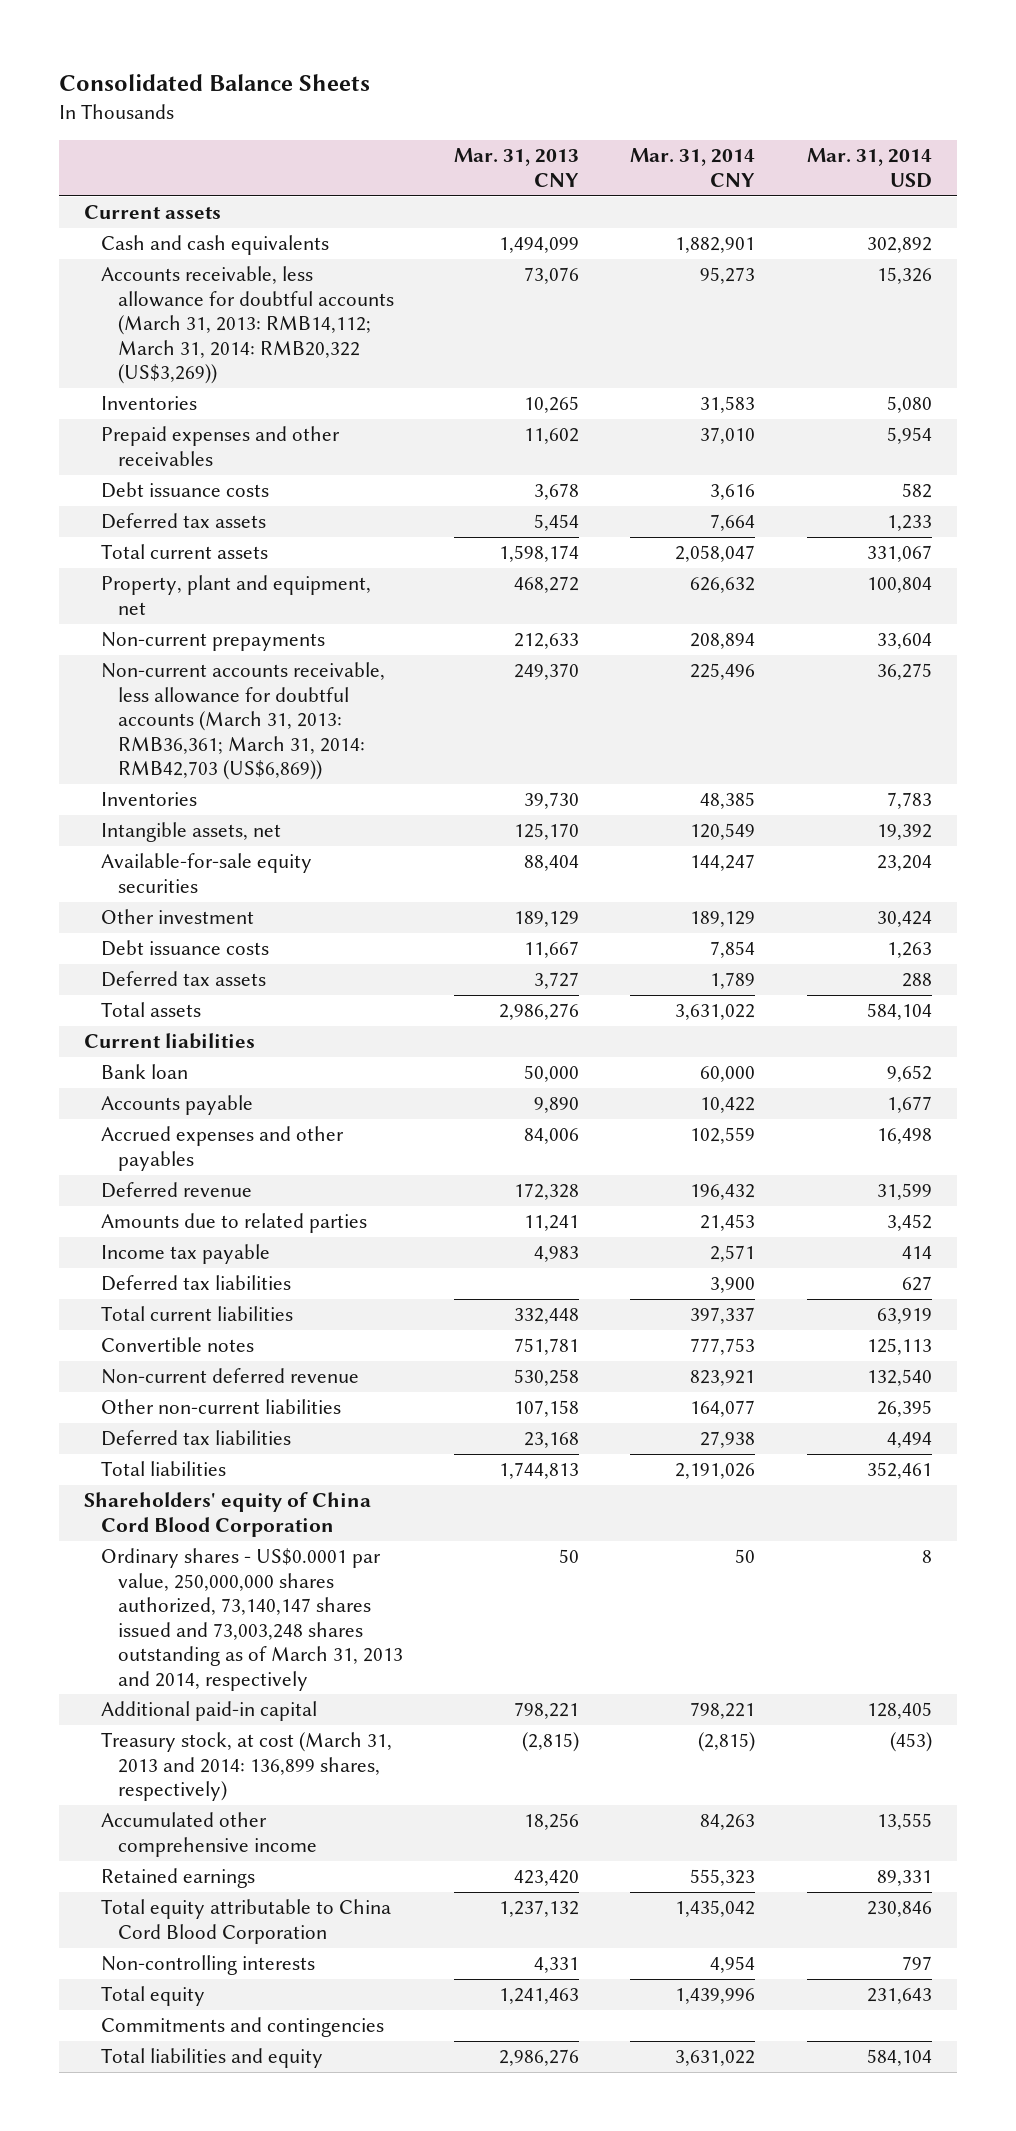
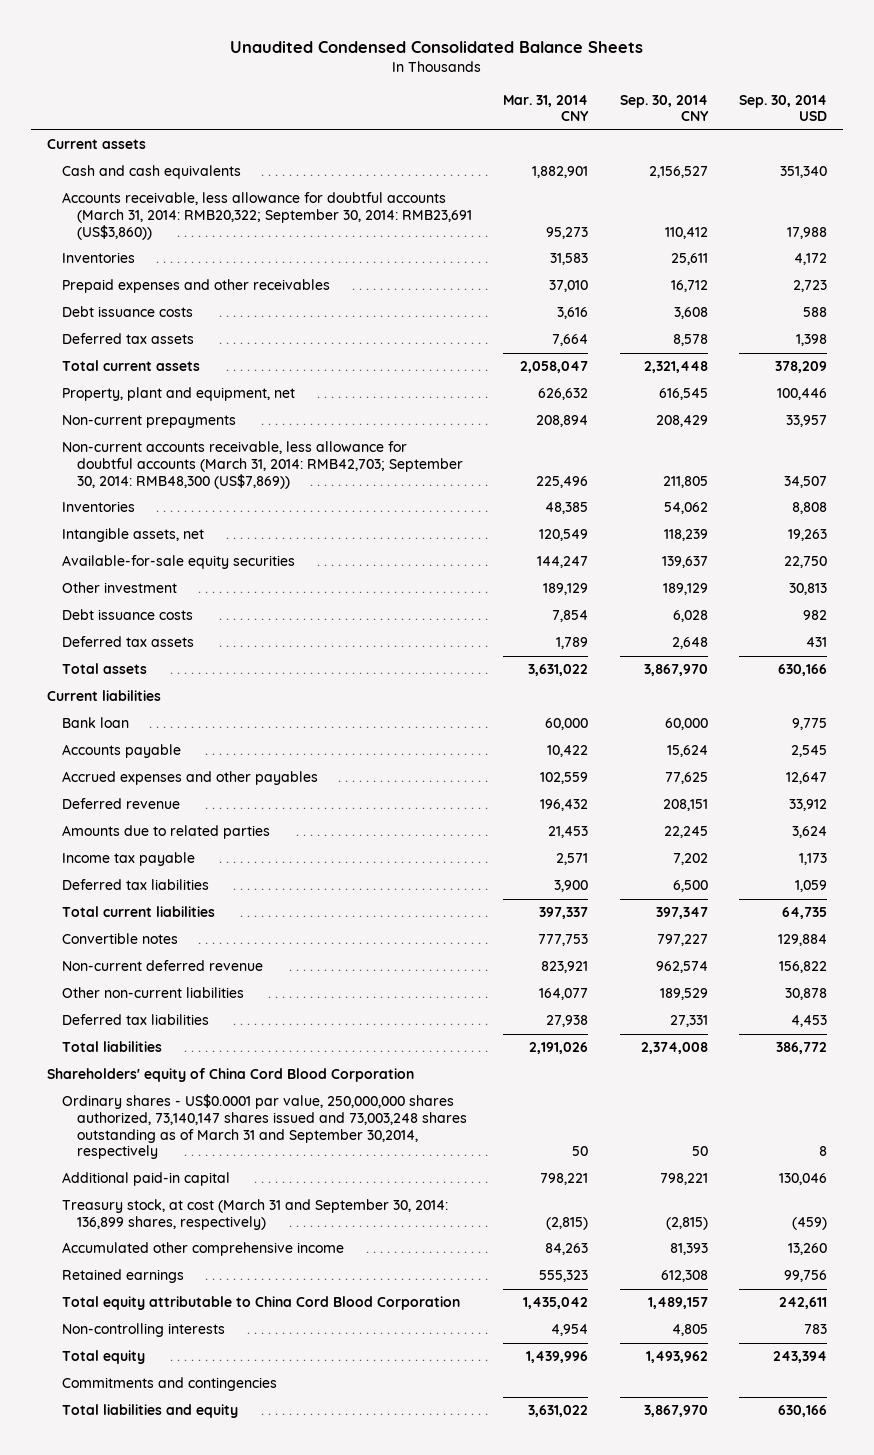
[58,73,370,91] Consolidated Balance Sheets -> [230,40,644,53] Unaudited Condensed Consolidated Balance Sheets
[454,148,580,187] Mar. 31, 2013 CNY -> none
[806,148,932,188] Mar. 31, 2014 USD -> none
none -> [619,94,709,122] Sep. 30, 2014 CNY
none -> [739,94,828,122] Sep. 30, 2014 USD
[101,266,395,385] Accounts receivable, less allowance for doubtful accounts (March 31, 2013: RMB14,112; March 31, 2014: RMB20,322 (US$3,269)) -> [61,192,473,240] Accounts receivable, less allowance for doubtful accounts (March 31, 2014: RMB20,322; September 30, 2014: RMB23,691 (US$3,860))
[101,662,386,781] Non-current accounts receivable, less allowance for doubtful accounts (March 31, 2013: RMB36,361; March 31, 2014: RMB42,703 (US$6,869)) -> [61,441,464,489] Non-current accounts receivable, less allowance for doubtful accounts (March 31, 2014: RMB42,703; September 30, 2014: RMB48,300 (US$7,869))
[101,1548,404,1691] Ordinary shares - US$0.0001 par value, 250,000,000 shares authorized, 73,140,147 shares issued and 73,003,248 shares outstanding as of March 31, 2013 and 2014, respectively -> [61,1094,468,1160] Ordinary shares - US$0.0001 par value, 250,000,000 shares authorized, 73,140,147 shares issued and 73,003,248 shares outstanding as of March 31 and September 30,2014, respectively
[101,1732,393,1802] Treasury stock, at cost (March 31, 2013 and 2014: 136,899 shares, respectively) -> [61,1199,448,1230] Treasury stock, at cost (March 31 and September 30, 2014: 136,899 shares, respectively)

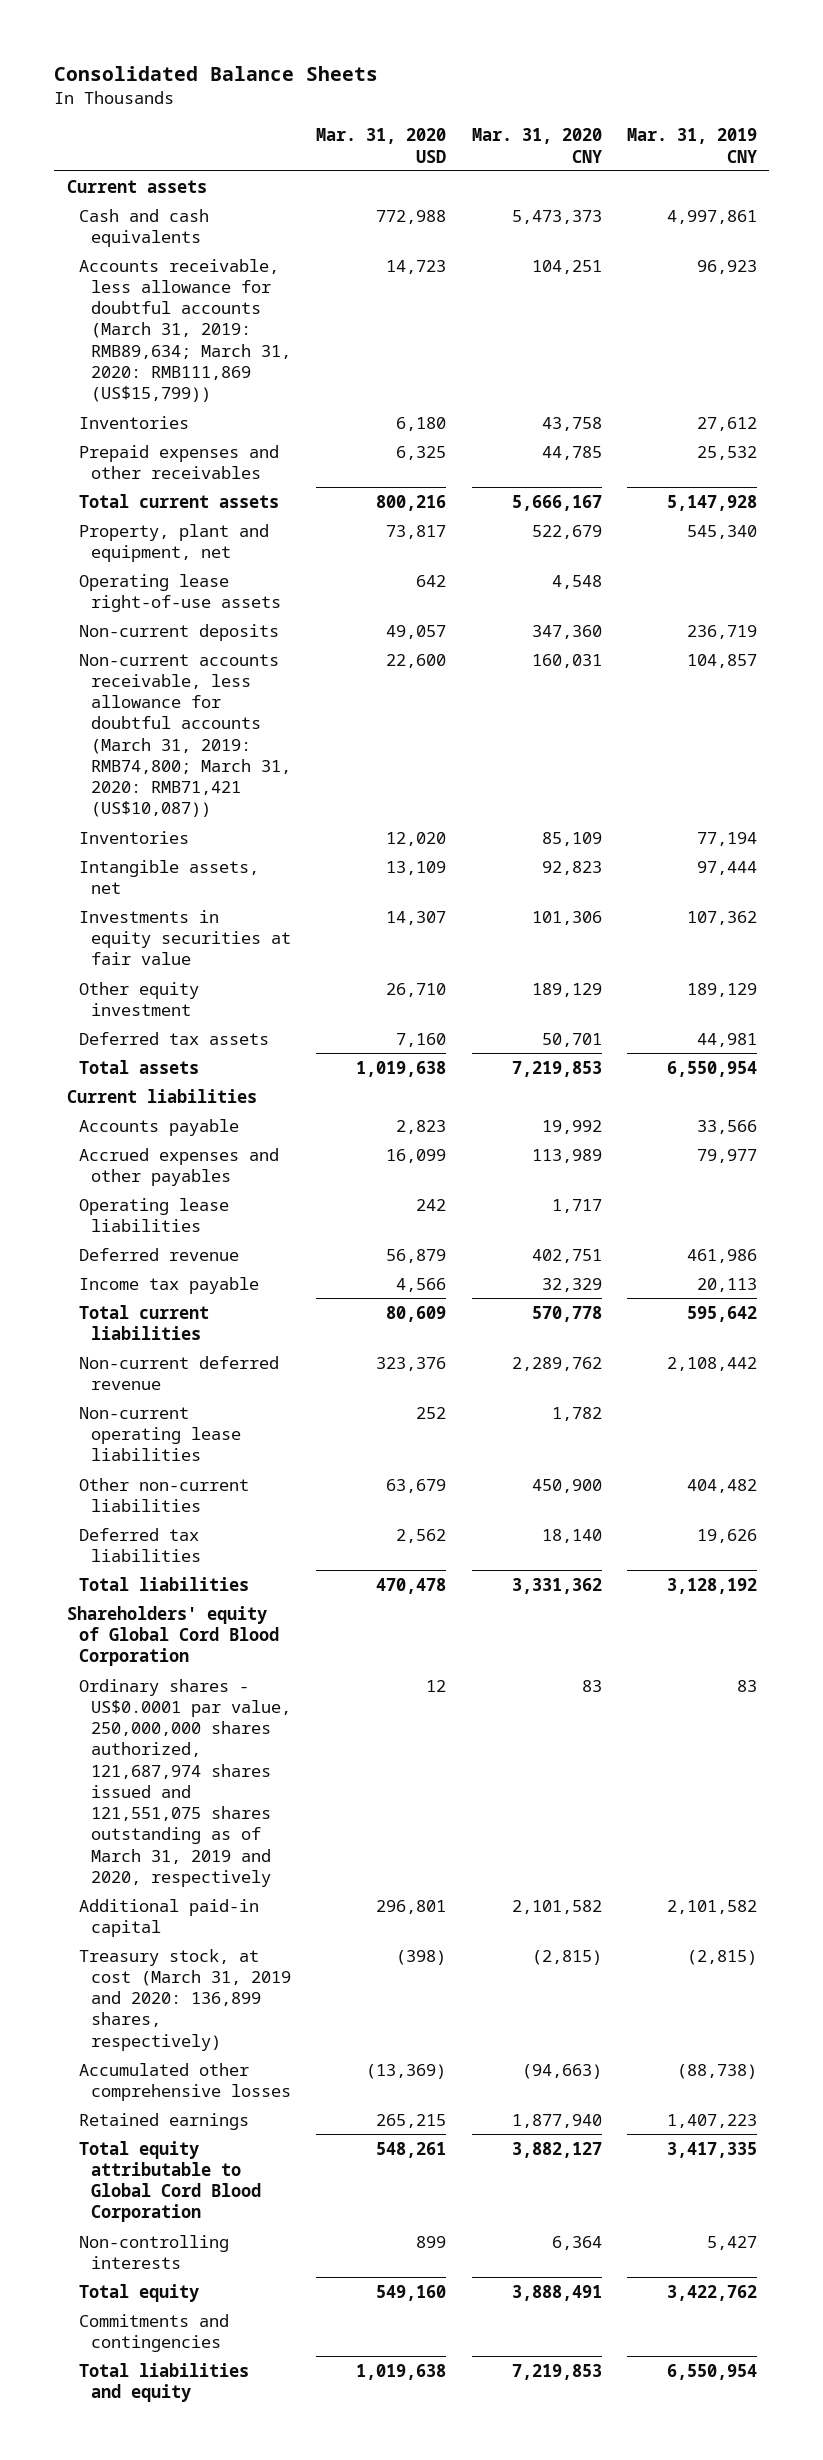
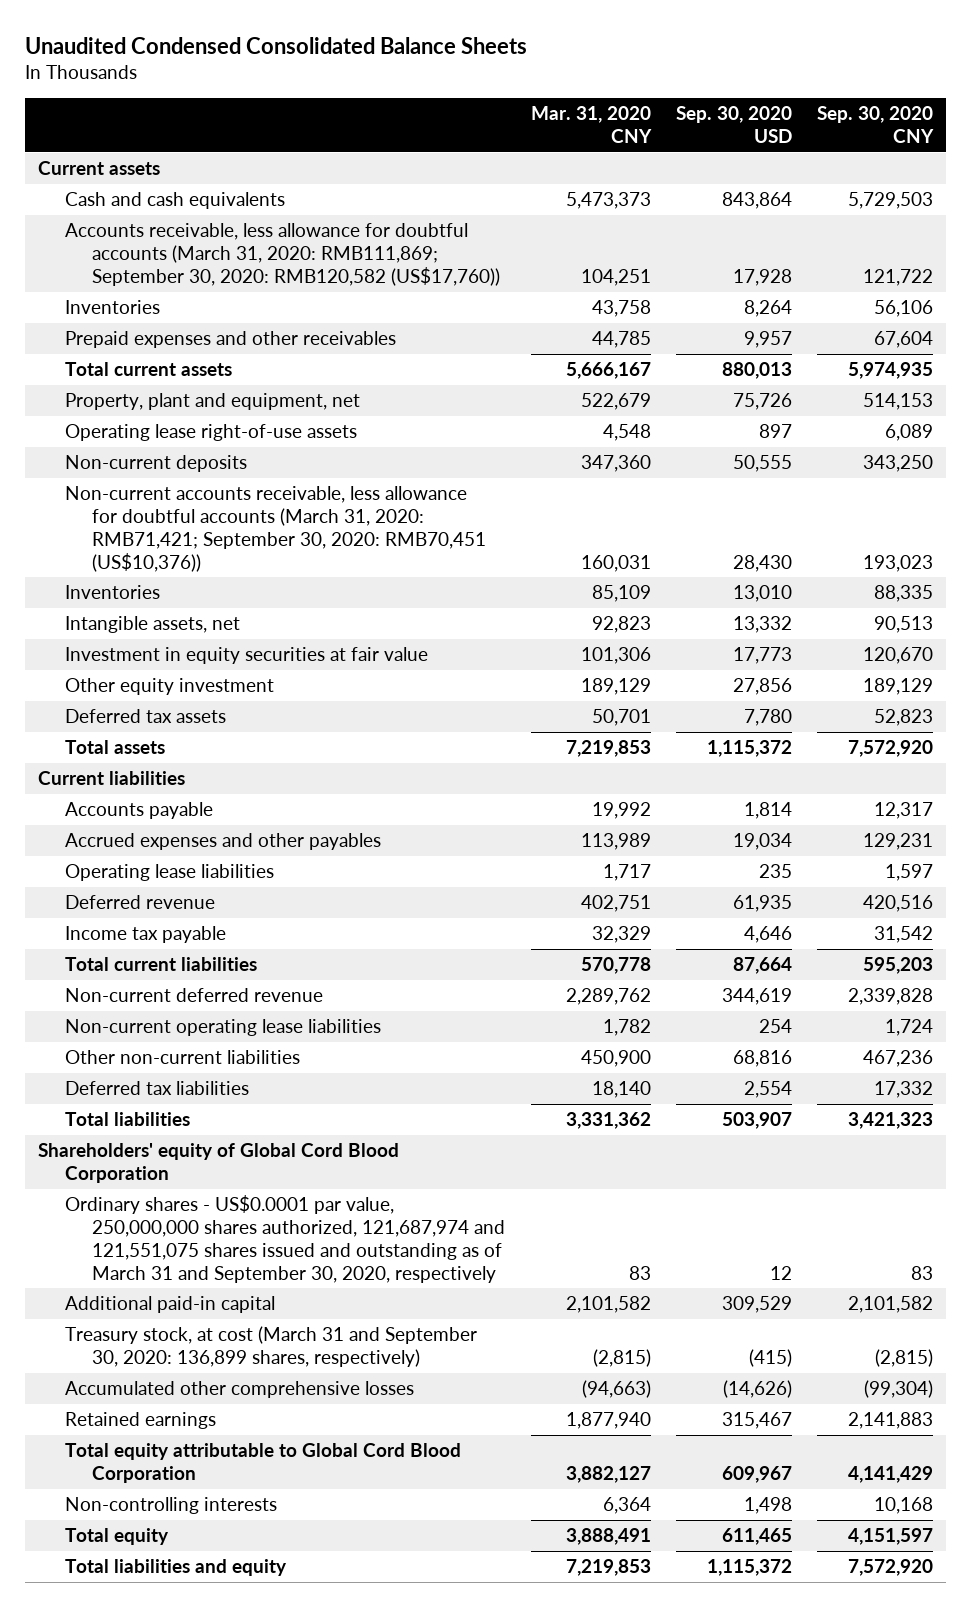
[54,65,379,81] Consolidated Balance Sheets -> [25,37,528,55] Unaudited Condensed Consolidated Balance Sheets
[316,128,447,163] Mar. 31, 2020 USD -> none
[626,128,757,163] Mar. 31, 2019 CNY -> none
none -> [675,106,792,143] Sep. 30, 2020 USD
none -> [817,106,935,143] Sep. 30, 2020 CNY
[78,258,292,403] Accounts receivable, less allowance for doubtful accounts (March 31, 2019: RMB89,634; March 31, 2020: RMB111,869 (US$15,799)) -> [65,223,501,286] Accounts receivable, less allowance for doubtful accounts (March 31, 2020: RMB111,869; September 30, 2020: RMB120,582 (US$17,760))
[78,653,292,818] Non-current accounts receivable, less allowance for doubtful accounts (March 31, 2019: RMB74,800; March 31, 2020: RMB71,421 (US$10,087)) -> [65,486,487,572] Non-current accounts receivable, less allowance for doubtful accounts (March 31, 2020: RMB71,421; September 30, 2020: RMB70,451 (US$10,376))
[78,909,292,966] Investments in equity securities at fair value -> [65,647,429,665] Investment in equity securities at fair value
[78,1678,292,1887] Ordinary shares - US$0.0001 par value, 250,000,000 shares authorized, 121,687,974 shares issued and 121,551,075 shares outstanding as of March 31, 2019 and 2020, respectively -> [65,1195,506,1283] Ordinary shares - US$0.0001 par value, 250,000,000 shares authorized, 121,687,974 and 121,551,075 shares issued and outstanding as of March 31 and September 30, 2020, respectively
[78,1948,292,2051] Treasury stock, at cost (March 31, 2019 and 2020: 136,899 shares, respectively) -> [65,1326,478,1367] Treasury stock, at cost (March 31 and September 30, 2020: 136,899 shares, respectively)
[78,2313,229,2352] Commitments and contingencies -> none

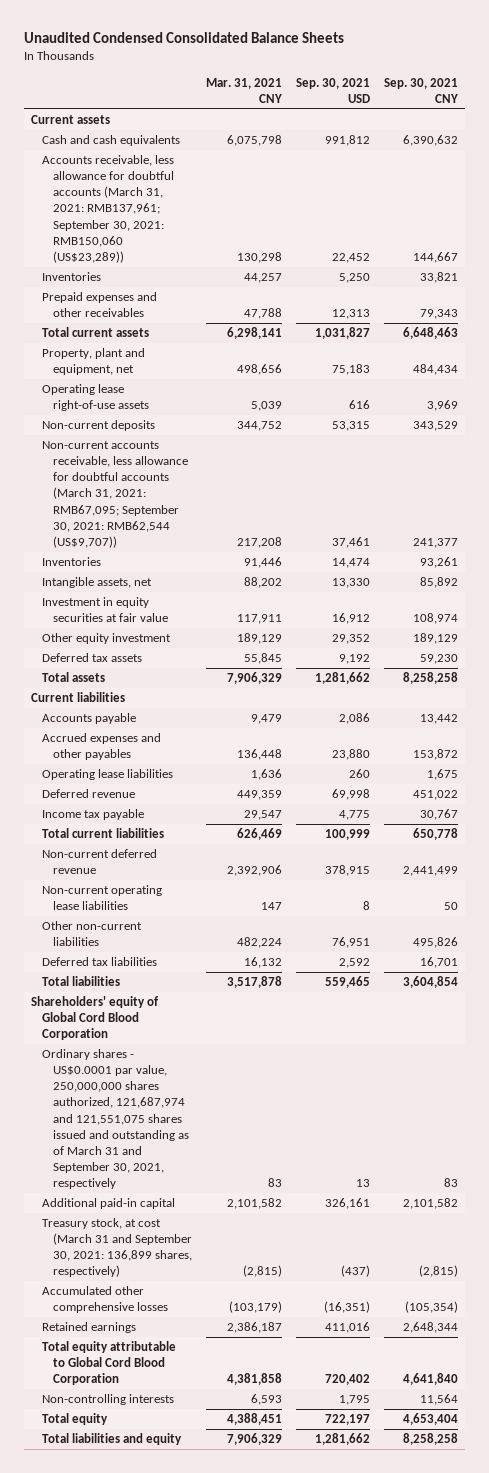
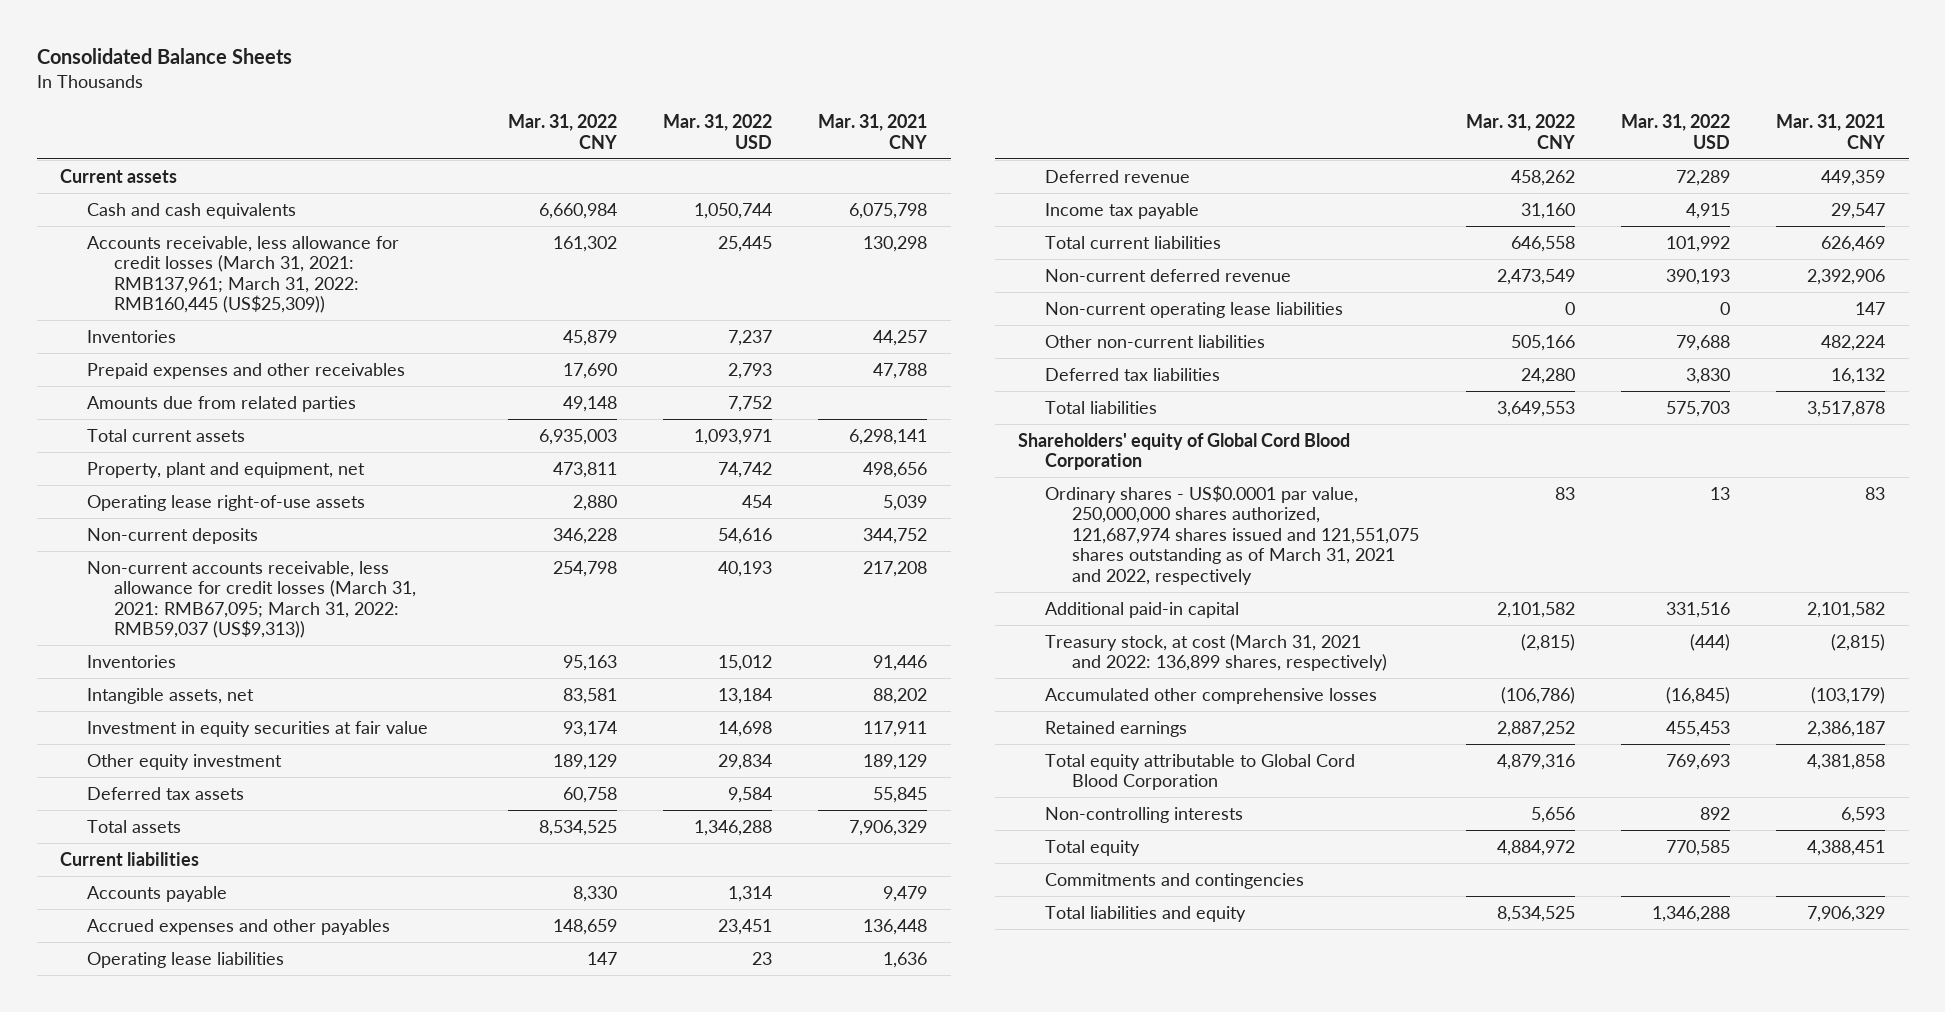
[23,32,344,44] Unaudited Condensed Consolidated Balance Sheets -> [36,47,292,64] Consolidated Balance Sheets
[296,77,371,103] Sep. 30, 2021 USD -> none
[384,77,459,103] Sep. 30, 2021 CNY -> none
none -> [507,114,617,149] Mar. 31, 2022 CNY
none -> [663,114,773,149] Mar. 31, 2022 USD
[41,154,174,263] Accounts receivable, less allowance for doubtful accounts (March 31, 2021: RMB137,961; September 30, 2021: RMB150,060 (US$23,289)) -> [86,235,399,314] Accounts receivable, less allowance for credit losses (March 31, 2021: RMB137,961; March 31, 2022: RMB160,445 (US$25,309))
none -> [86,395,356,412] Amounts due from related parties
[41,440,188,548] Non-current accounts receivable, less allowance for doubtful accounts (March 31, 2021: RMB67,095; September 30, 2021: RMB62,544 (US$9,707)) -> [86,560,417,639] Non-current accounts receivable, less allowance for credit losses (March 31, 2021: RMB67,095; March 31, 2022: RMB59,037 (US$9,313))
[41,1048,189,1190] Ordinary shares - US$0.0001 par value, 250,000,000 shares authorized, 121,687,974 and 121,551,075 shares issued and outstanding as of March 31 and September 30, 2021, respectively -> [1045,484,1420,585] Ordinary shares - US$0.0001 par value, 250,000,000 shares authorized, 121,687,974 shares issued and 121,551,075 shares outstanding as of March 31, 2021 and 2022, respectively
[41,1217,192,1278] Treasury stock, at cost (March 31 and September 30, 2021: 136,899 shares, respectively) -> [1045,633,1388,672] Treasury stock, at cost (March 31, 2021 and 2022: 136,899 shares, respectively)
none -> [1045,872,1305,889] Commitments and contingencies

